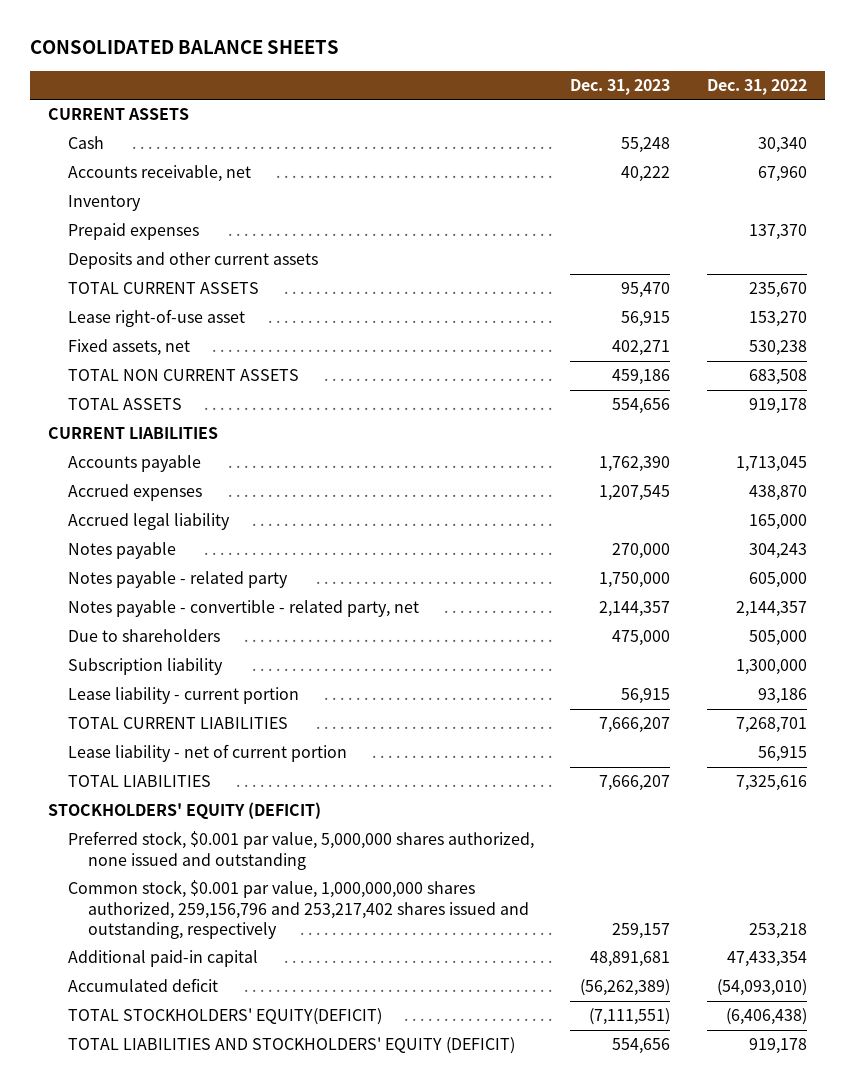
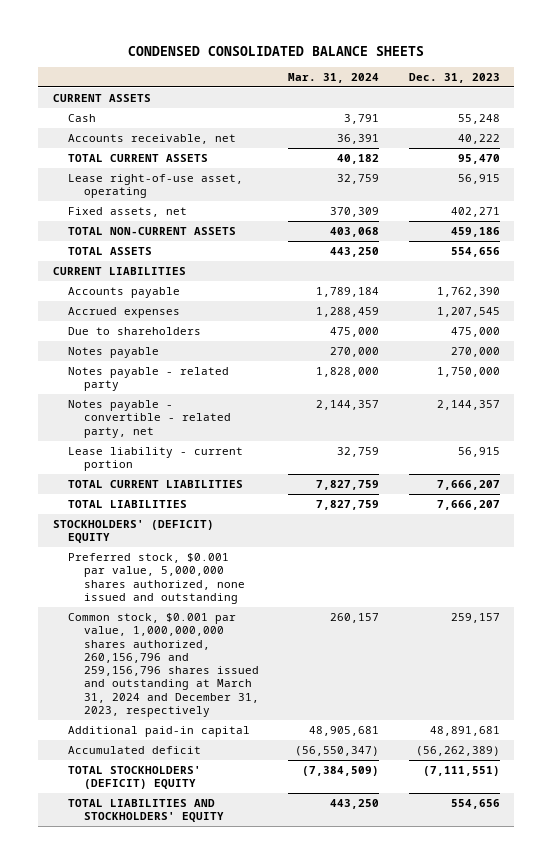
[29,40,339,55] CONSOLIDATED BALANCE SHEETS -> [128,45,425,56] CONDENSED CONSOLIDATED BALANCE SHEETS
[706,78,807,95] Dec. 31, 2022 -> none
none -> [288,72,380,83] Mar. 31, 2024
[68,195,142,212] Inventory -> none
[68,223,200,241] Prepaid expenses -> none
[68,252,319,270] Deposits and other current assets -> none
[68,309,246,328] Lease right-of-use asset -> [68,174,244,199] Lease right-of-use asset, operating
[68,369,300,382] TOTAL NON CURRENT ASSETS -> [68,227,237,236] TOTAL NON-CURRENT ASSETS
[68,513,231,531] Accrued legal liability -> none
[68,629,221,643] Due to shareholders -> [68,327,202,336] Due to shareholders
[68,658,224,676] Subscription liability -> none
[68,744,348,763] Lease liability - net of current portion -> none
[47,802,321,820] STOCKHOLDERS' EQUITY (DEFICIT) -> [53,520,215,544] STOCKHOLDERS' (DEFICIT) EQUITY
[68,880,530,940] Common stock, $0.001 par value, 1,000,000,000 shares authorized, 259,156,796 and 253,217,402 shares issued and outstanding, respectively -> [68,613,259,717] Common stock, $0.001 par value, 1,000,000,000 shares authorized, 260,156,796 and 259,156,796 shares issued and outstanding at March 31, 2024 and December 31, 2023, respectively
[68,1008,383,1026] TOTAL STOCKHOLDERS' EQUITY(DEFICIT) -> [68,766,202,790] TOTAL STOCKHOLDERS' (DEFICIT) EQUITY
[68,1037,516,1055] TOTAL LIABILITIES AND STOCKHOLDERS' EQUITY (DEFICIT) -> [68,799,224,823] TOTAL LIABILITIES AND STOCKHOLDERS' EQUITY

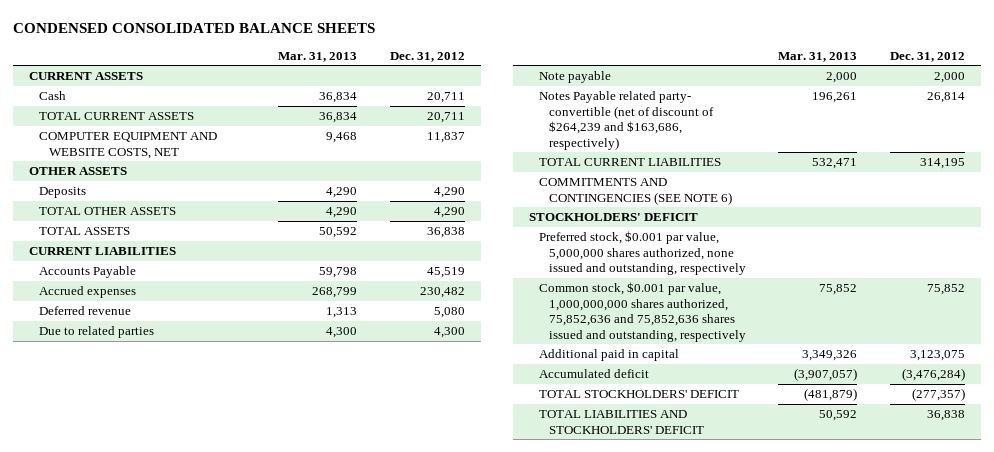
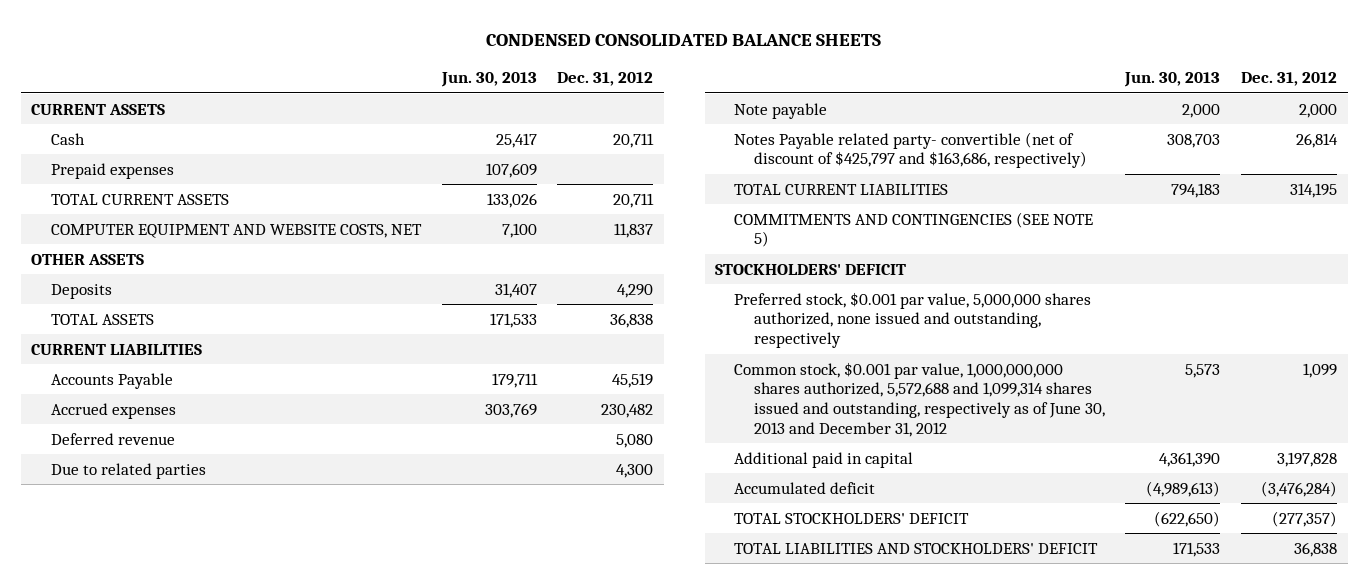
[278,51,358,62] Mar. 31, 2013 -> none
none -> [440,72,537,88] Jun. 30, 2013
none -> [50,162,174,179] Prepaid expenses
[39,206,177,215] TOTAL OTHER ASSETS -> none
[539,90,715,150] Notes Payable related party- convertible (net of discount of $264,239 and $163,686, respectively) -> [734,131,1087,169] Notes Payable related party- convertible (net of discount of $425,797 and $163,686, respectively)
[539,177,733,205] COMMITMENTS AND CONTINGENCIES (SEE NOTE 6) -> [734,211,1094,248] COMMITMENTS AND CONTINGENCIES (SEE NOTE 5)
[539,281,747,342] Common stock, $0.001 par value, 1,000,000,000 shares authorized, 75,852,636 and 75,852,636 shares issued and outstanding, respectively -> [734,361,1105,437] Common stock, $0.001 par value, 1,000,000,000 shares authorized, 5,572,688 and 1,099,314 shares issued and outstanding, respectively as of June 30, 2013 and December 31, 2012
[926,283,965,295] 75,852 -> [1303,362,1338,378] 1,099
[909,349,965,361] 3,123,075 -> [1277,451,1338,467] 3,197,828

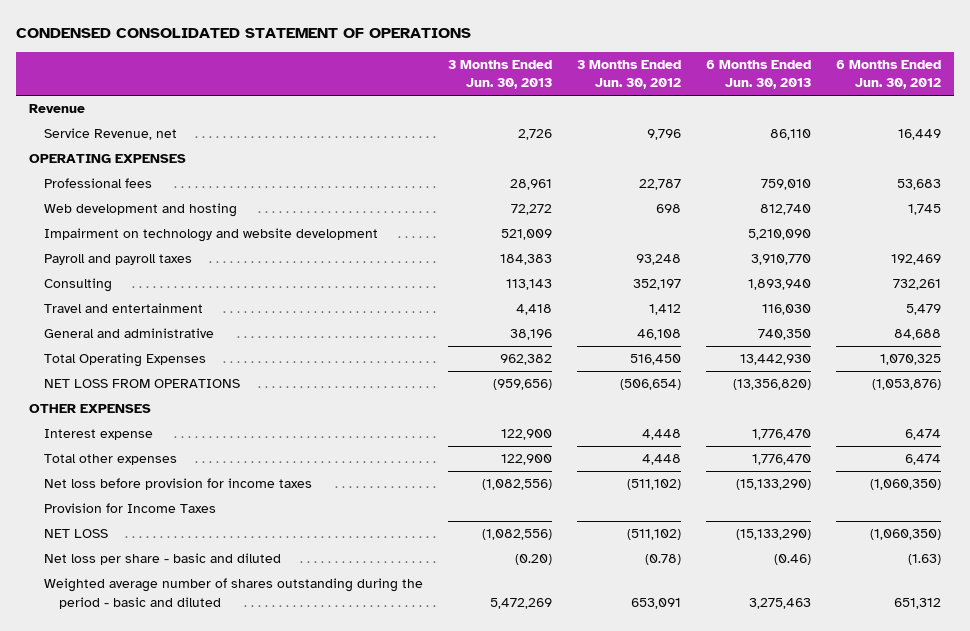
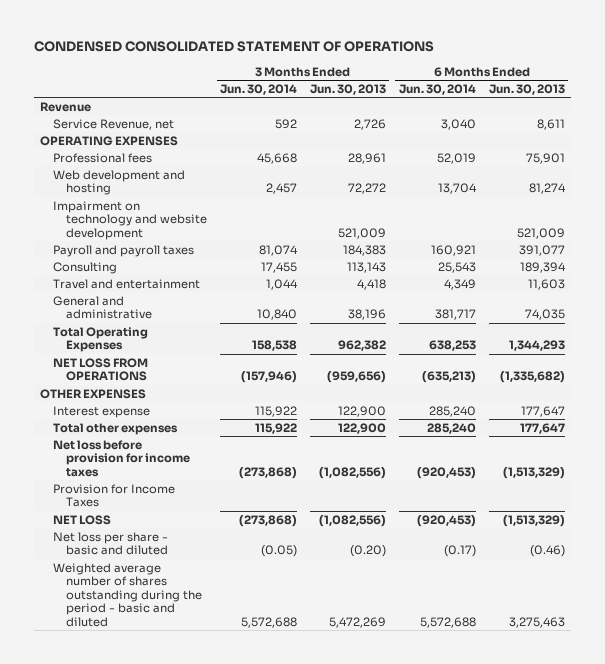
[577,60,682,90] 3 Months Ended Jun. 30, 2012 -> none
[836,60,942,90] 6 Months Ended Jun. 30, 2012 -> none
none -> [219,83,297,95] Jun. 30, 2014
none -> [398,83,476,95] Jun. 30, 2014
[770,129,812,141] 86,110 -> [536,118,565,130] 8,611
[761,179,812,191] 759,010 -> [525,152,565,164] 75,901
[760,204,812,216] 812,740 -> [528,183,566,195] 81,274
[748,229,812,241] 5,210,090 -> [516,227,565,239] 521,009
[751,254,812,266] 3,910,770 -> [518,244,565,256] 391,077
[748,279,812,291] 1,893,940 -> [519,261,566,273] 189,394
[762,304,812,316] 116,030 -> [527,278,565,290] 11,603
[758,329,812,341] 740,350 -> [524,309,565,321] 74,035
[740,354,812,366] 13,442,930 -> [508,340,565,352] 1,344,293
[733,379,812,391] (13,356,820) -> [499,371,565,384] (1,335,682)
[752,429,812,441] 1,776,470 -> [520,405,565,417] 177,647
[752,454,812,466] 1,776,470 -> [519,422,565,434] 177,647
[736,479,812,491] (15,133,290) -> [502,466,565,479] (1,513,329)
[736,529,812,541] (15,133,290) -> [502,514,565,527] (1,513,329)

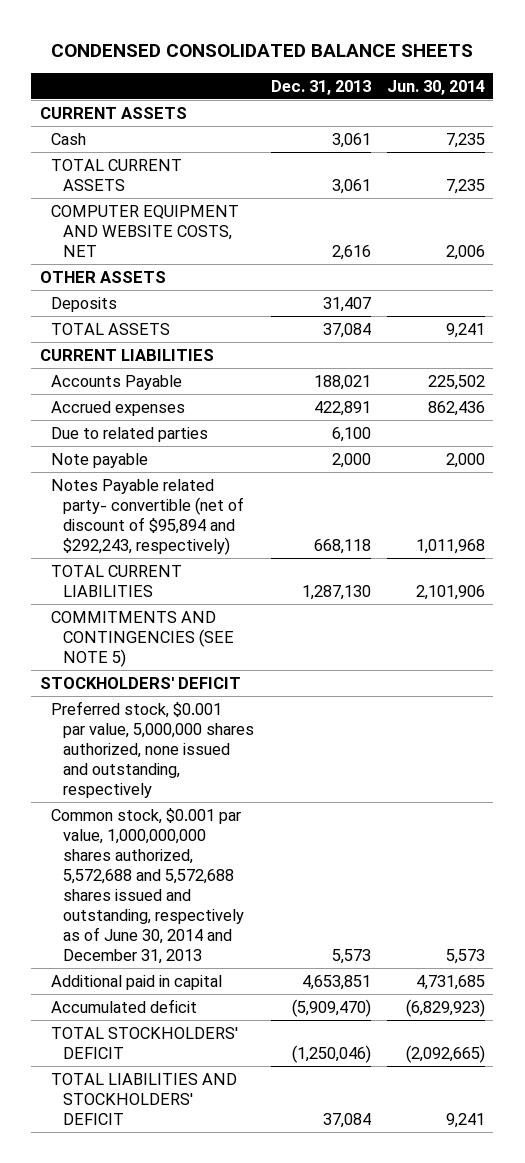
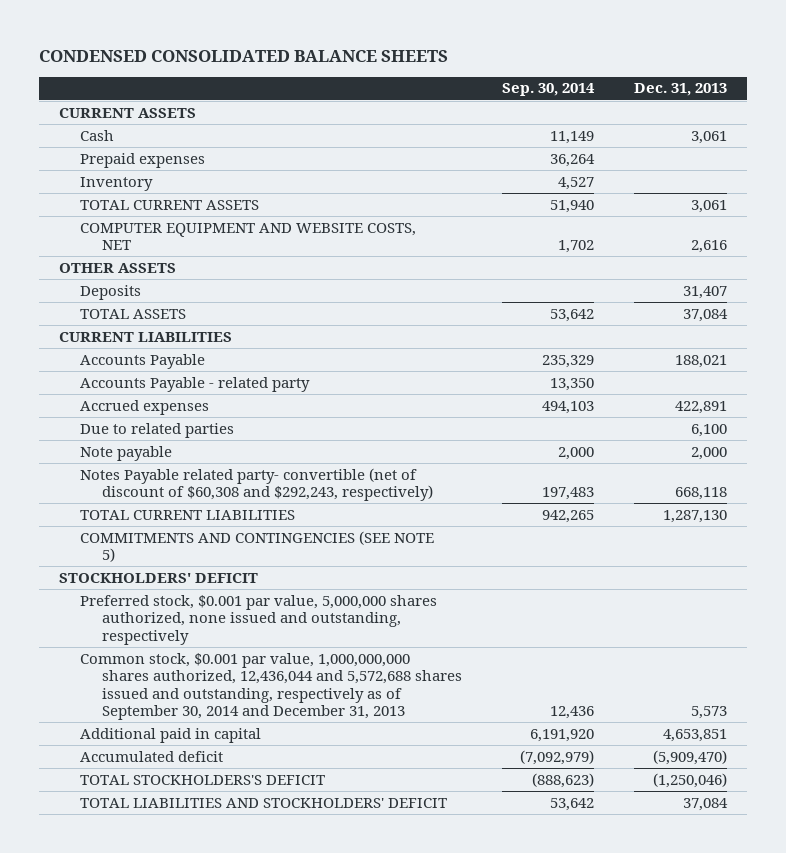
[387,79,486,95] Jun. 30, 2014 -> none
none -> [501,83,595,97] Sep. 30, 2014
none -> [80,152,206,168] Prepaid expenses
none -> [80,176,154,191] Inventory
none -> [80,376,311,392] Accounts Payable - related party
[51,478,244,555] Notes Payable related party- convertible (net of discount of $95,894 and $292,243, respectively) -> [80,467,433,502] Notes Payable related party- convertible (net of discount of $60,308 and $292,243, respectively)
[51,807,244,964] Common stock, $0.001 par value, 1,000,000,000 shares authorized, 5,572,688 and 5,572,688 shares issued and outstanding, respectively as of June 30, 2014 and December 31, 2013 -> [80,652,462,721] Common stock, $0.001 par value, 1,000,000,000 shares authorized, 12,436,044 and 5,572,688 shares issued and outstanding, respectively as of September 30, 2014 and December 31, 2013
[51,1026,239,1059] TOTAL STOCKHOLDERS' DEFICIT -> [80,774,326,785] TOTAL STOCKHOLDERS'S DEFICIT

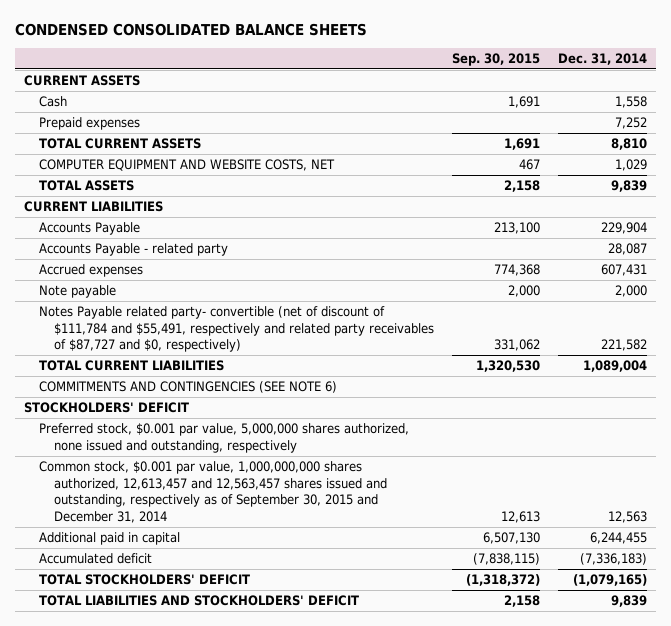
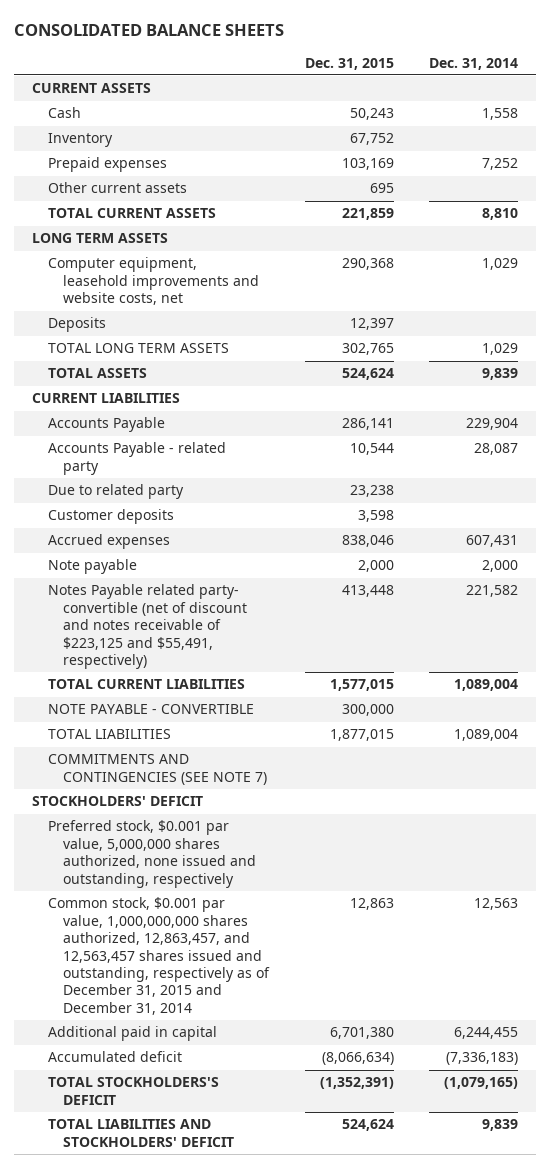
[14,22,367,36] CONDENSED CONSOLIDATED BALANCE SHEETS -> [14,24,285,37] CONSOLIDATED BALANCE SHEETS
[451,52,540,66] Sep. 30, 2015 -> none
none -> [304,57,394,70] Dec. 31, 2015
none -> [47,133,113,148] Inventory
none -> [47,182,187,194] Other current assets
none -> [31,233,168,244] LONG TERM ASSETS
[38,159,335,172] COMPUTER EQUIPMENT AND WEBSITE COSTS, NET -> [47,257,260,306] Computer equipment, leasehold improvements and website costs, net
none -> [47,317,106,333] Deposits
none -> [47,343,229,354] TOTAL LONG TERM ASSETS
none -> [47,484,184,500] Due to related party
none -> [47,509,174,525] Customer deposits
[38,306,434,353] Notes Payable related party- convertible (net of discount of $111,784 and $55,491, respectively and related party receivables of $87,727 and $0, respectively) -> [47,584,248,670] Notes Payable related party- convertible (net of discount and notes receivable of $223,125 and $55,491, respectively)
none -> [47,704,254,715] NOTE PAYABLE - CONVERTIBLE
none -> [47,729,171,740] TOTAL LIABILITIES
[38,381,337,394] COMMITMENTS AND CONTINGENCIES (SEE NOTE 6) -> [47,754,268,785] COMMITMENTS AND CONTINGENCIES (SEE NOTE 7)
[38,461,387,523] Common stock, $0.001 par value, 1,000,000,000 shares authorized, 12,613,457 and 12,563,457 shares issued and outstanding, respectively as of September 30, 2015 and December 31, 2014 -> [47,897,271,1015] Common stock, $0.001 par value, 1,000,000,000 shares authorized, 12,863,457, and 12,563,457 shares issued and outstanding, respectively as of December 31, 2015 and December 31, 2014
[38,574,250,586] TOTAL STOCKHOLDERS' DEFICIT -> [47,1077,219,1105] TOTAL STOCKHOLDERS'S DEFICIT

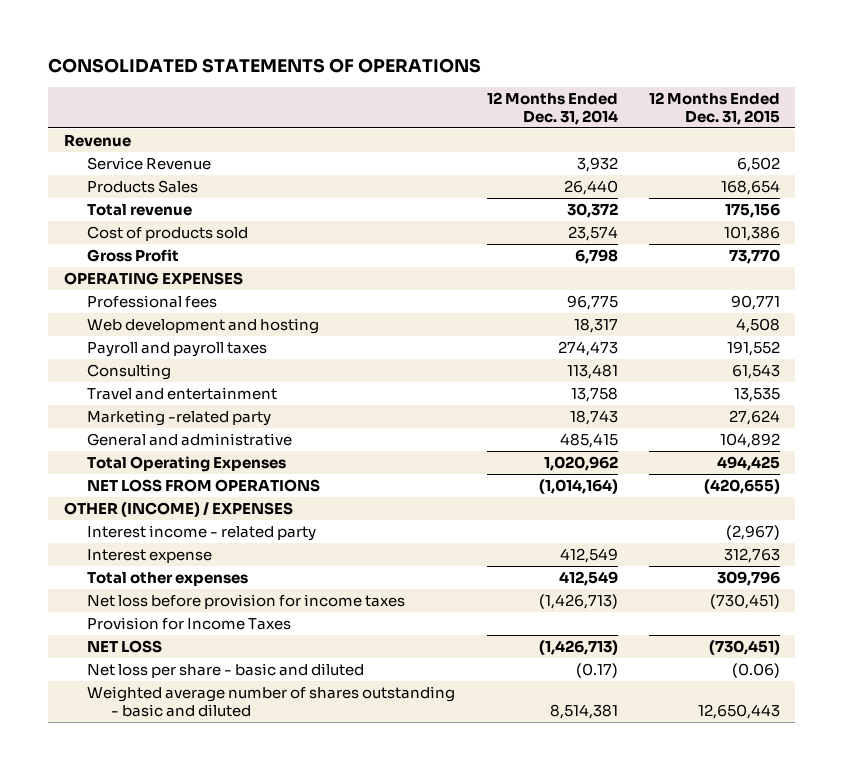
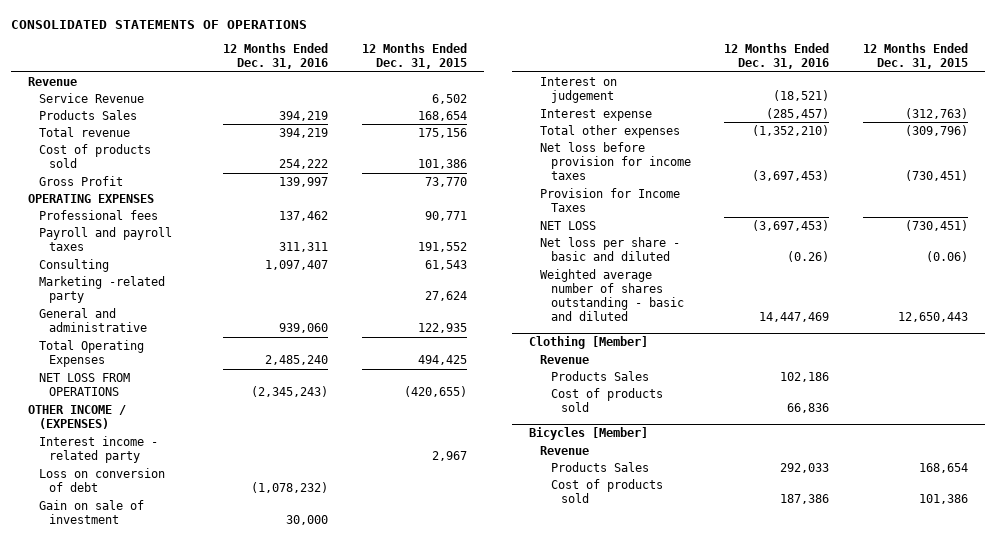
[486,91,618,126] 12 Months Ended Dec. 31, 2014 -> none
none -> [223,42,329,69] 12 Months Ended Dec. 31, 2016
[87,317,320,334] Web development and hosting -> none
[87,386,278,400] Travel and entertainment -> none
[719,432,780,448] 104,892 -> [418,322,468,333] 122,935
[63,501,293,517] OTHER (INCOME) / EXPENSES -> [28,404,127,429] OTHER INCOME / (EXPENSES)
[725,524,780,540] (2,967) -> [432,450,468,461] 2,967
none -> [38,467,165,492] Loss on conversion of debt
none -> [38,499,144,524] Gain on sale of investment
none -> [539,76,617,103] Interest on judgement
[723,547,780,563] 312,763 -> [905,107,969,119] (312,763)
[716,570,780,586] 309,796 -> [905,124,969,136] (309,796)
none -> [529,335,649,349] Clothing [Member]
none -> [539,354,589,364] Revenue
none -> [550,370,649,381] Products Sales
none -> [550,387,663,412] Cost of products sold
none -> [529,426,649,440] Bicycles [Member]
none -> [539,445,589,455] Revenue
none -> [550,461,649,472] Products Sales
none -> [550,478,663,503] Cost of products sold

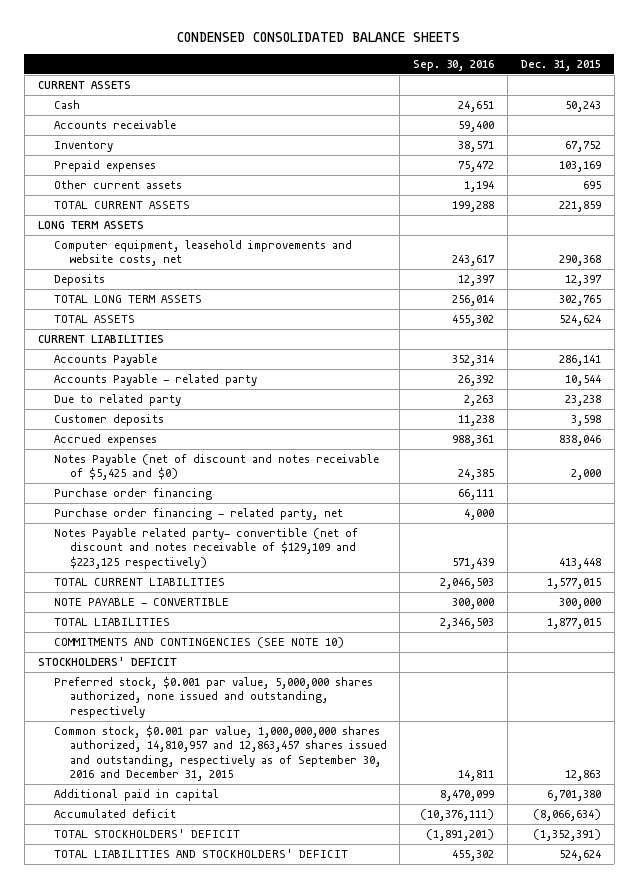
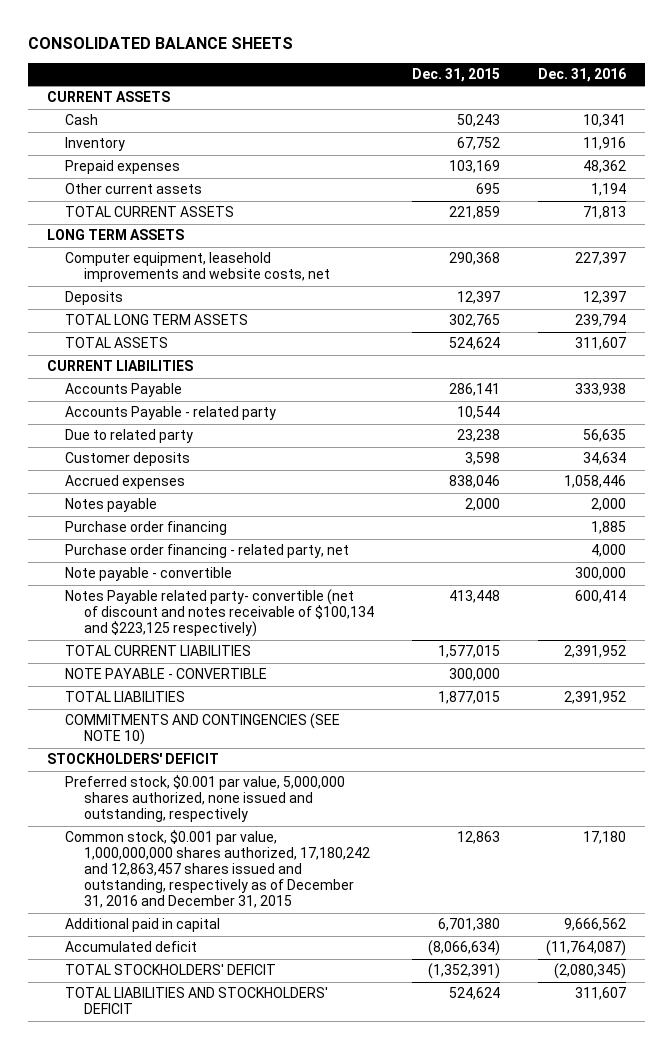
[177,32,461,43] CONDENSED CONSOLIDATED BALANCE SHEETS -> [27,36,293,49] CONSOLIDATED BALANCE SHEETS
[413,60,495,72] Sep. 30, 2016 -> none
none -> [537,67,626,82] Dec. 31, 2016
[53,119,176,129] Accounts receivable -> none
[53,453,379,481] Notes Payable (net of discount and notes receivable of $5,425 and $0) -> [65,498,158,513] Notes payable
none -> [65,567,233,582] Note payable - convertible
[53,527,358,569] Notes Payable related party- convertible (net of discount and notes receivable of $129,109 and $223,125 respectively) -> [65,589,374,638] Notes Payable related party- convertible (net of discount and notes receivable of $100,134 and $223,125 respectively)
[53,724,387,782] Common stock, $0.001 par value, 1,000,000,000 shares authorized, 14,810,957 and 12,863,457 shares issued and outstanding, respectively as of September 30, 2016 and December 31, 2015 -> [65,830,370,909] Common stock, $0.001 par value, 1,000,000,000 shares authorized, 17,180,242 and 12,863,457 shares issued and outstanding, respectively as of December 31, 2016 and December 31, 2015

